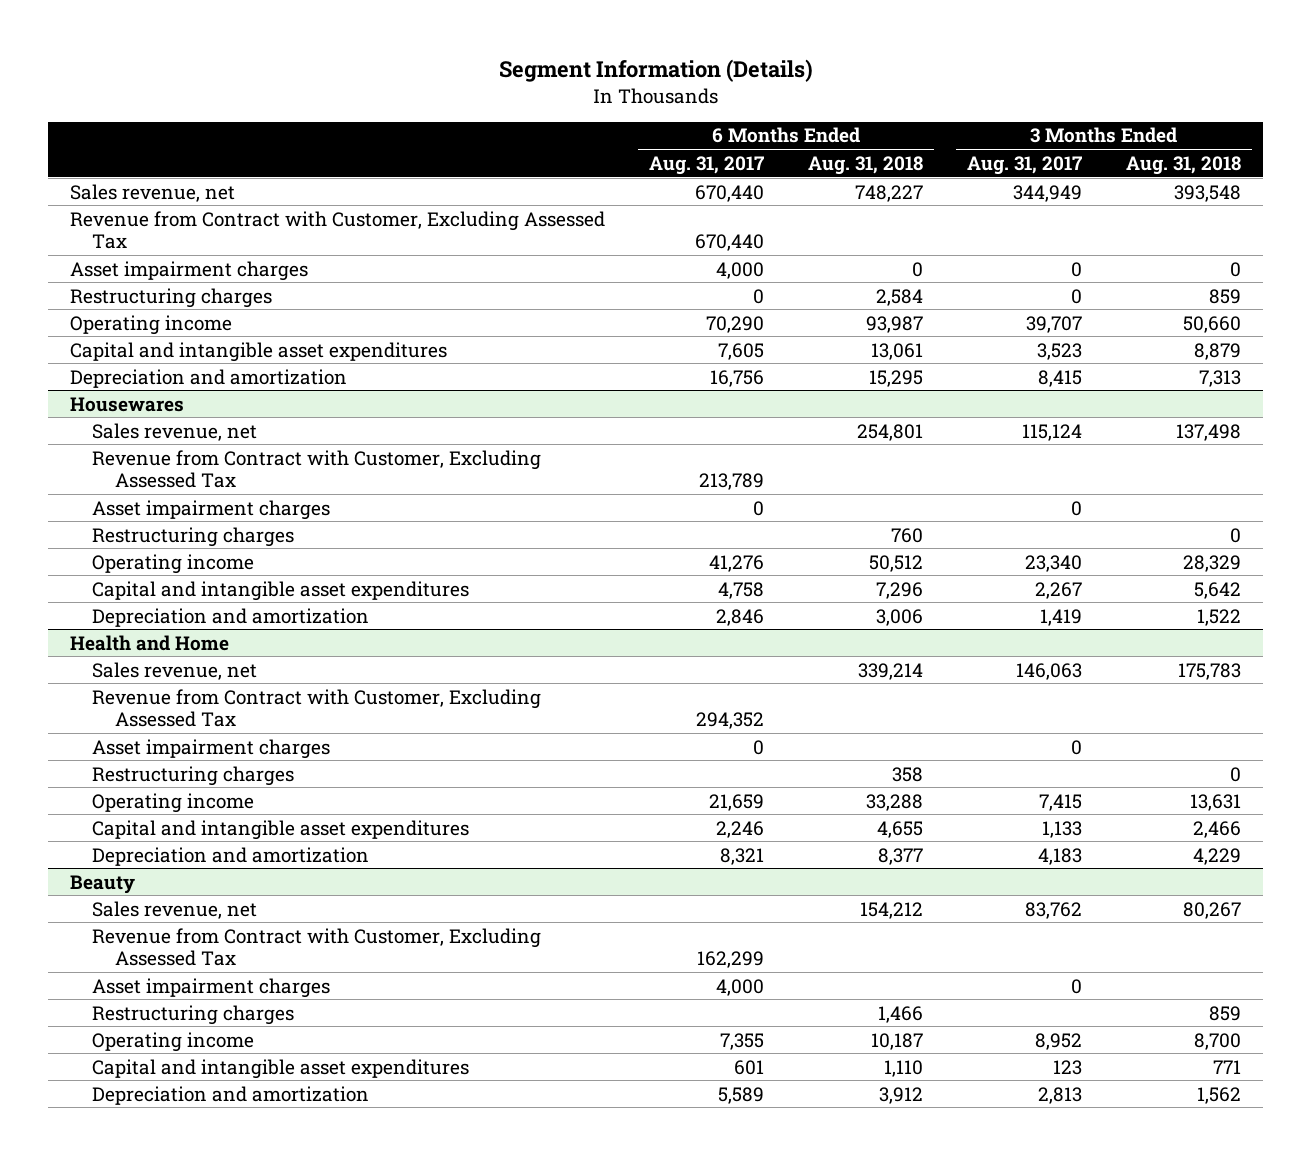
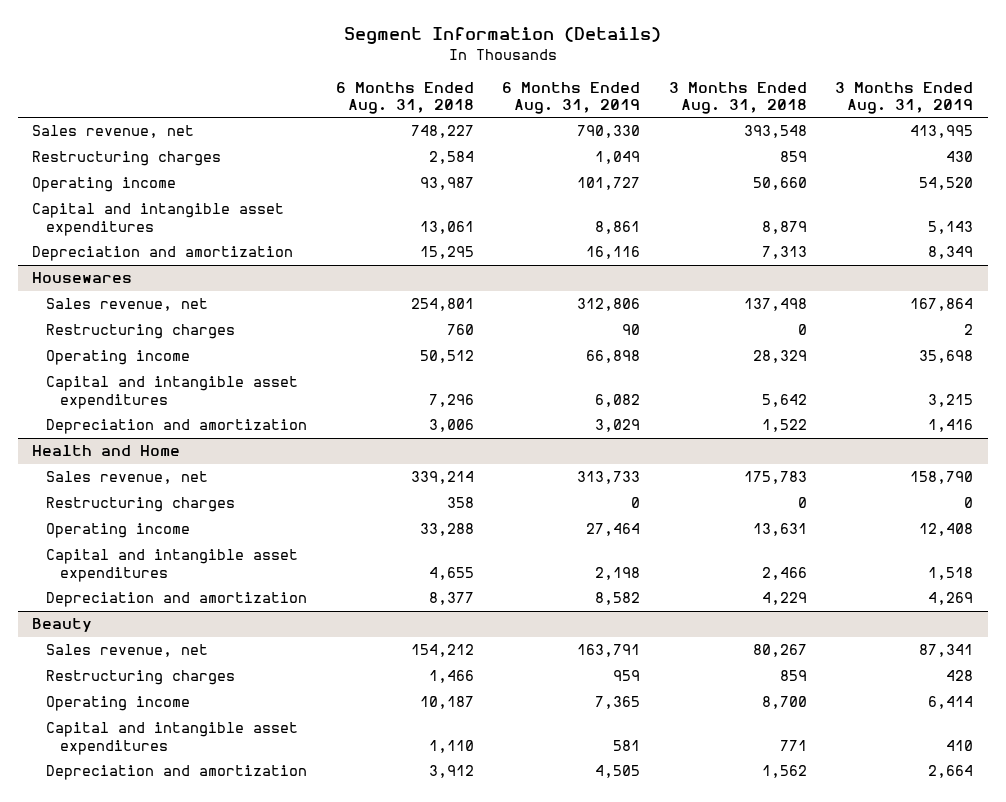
[649,155,765,175] Aug. 31, 2017 -> none
[967,155,1083,175] Aug. 31, 2017 -> none
none -> [502,81,641,114] 6 Months Ended Aug. 31, 2019
none -> [835,81,974,114] 3 Months Ended Aug. 31, 2019
[69,210,605,250] Revenue from Contract with Customer, Excluding Assessed Tax -> none
[69,260,308,281] Asset impairment charges -> none
[92,449,542,489] Revenue from Contract with Customer, Excluding Assessed Tax -> none
[92,499,331,520] Asset impairment charges -> none
[92,688,542,728] Revenue from Contract with Customer, Excluding Assessed Tax -> none
[92,738,331,759] Asset impairment charges -> none
[92,927,542,967] Revenue from Contract with Customer, Excluding Assessed Tax -> none
[92,977,331,998] Asset impairment charges -> none

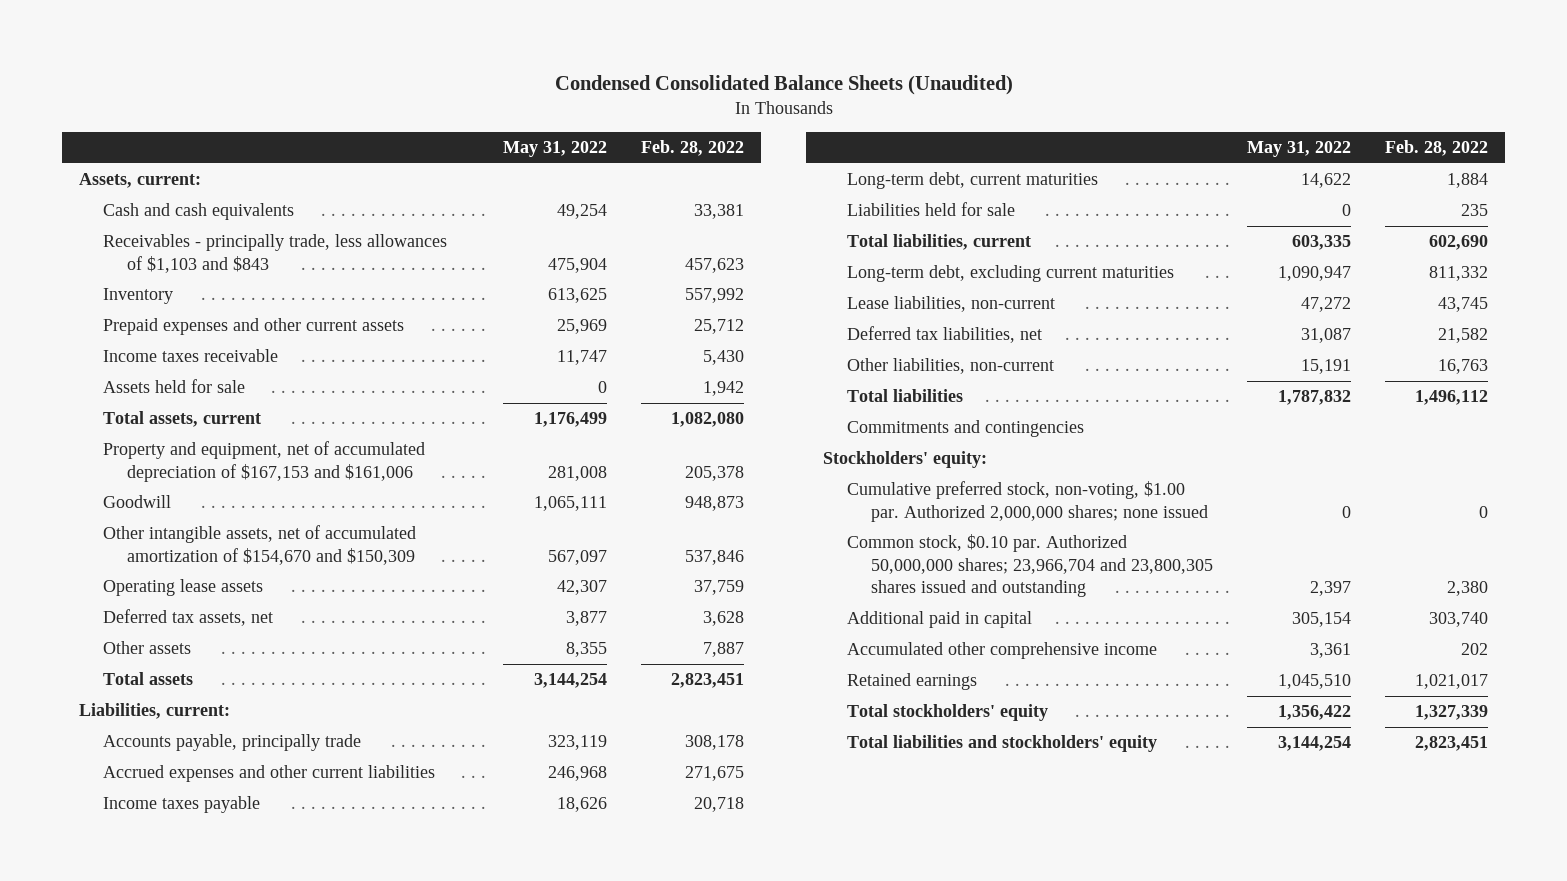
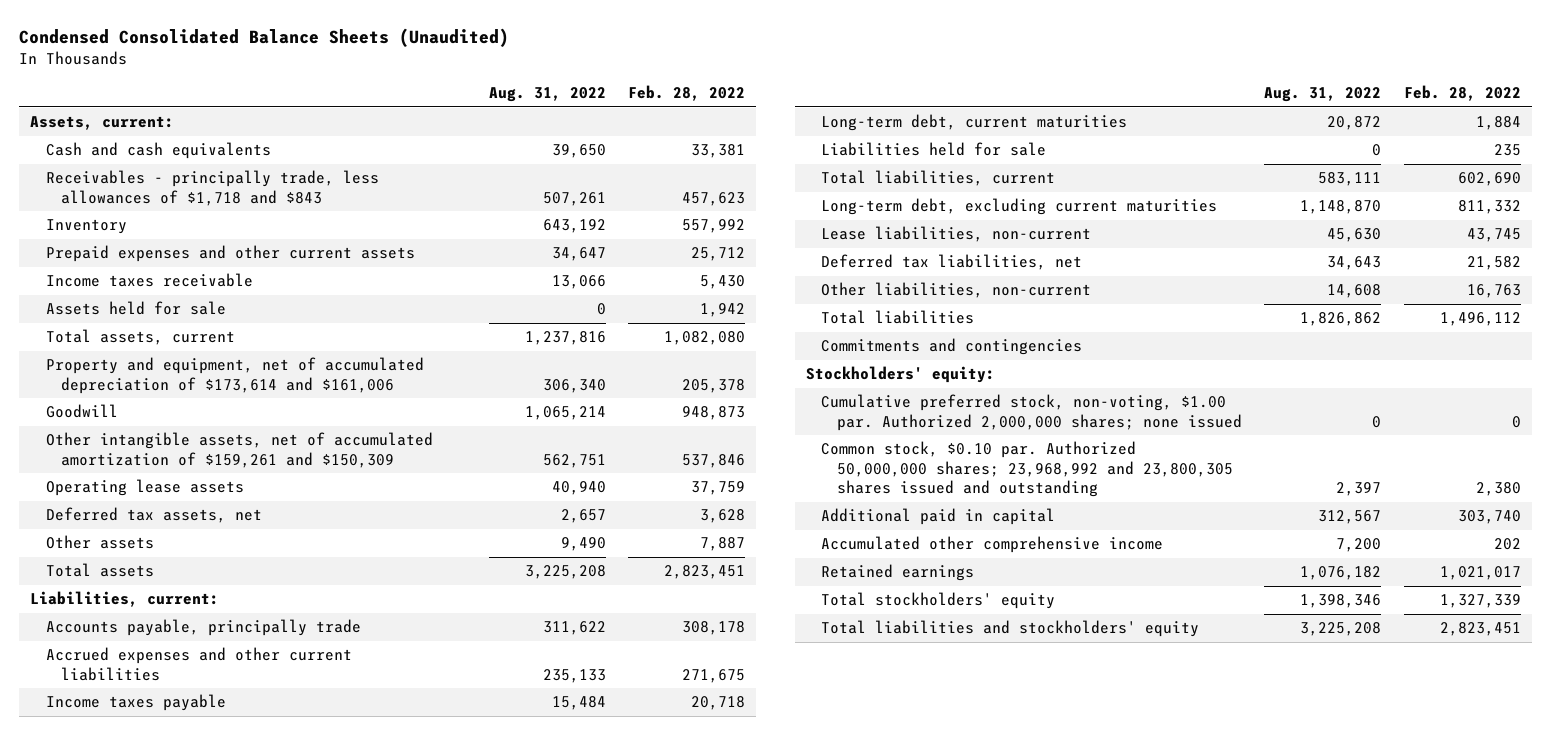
[503,141,608,158] May 31, 2022 -> none
none -> [488,87,606,103] Aug. 31, 2022
[103,234,448,273] Receivables - principally trade, less allowances of $1,103 and $843 -> [45,170,379,206] Receivables - principally trade, less allowances of $1,718 and $843
[103,441,426,482] Property and equipment, net of accumulated depreciation of $167,153 and $161,006 -> [45,357,424,394] Property and equipment, net of accumulated depreciation of $173,614 and $161,006
[103,525,417,565] Other intangible assets, net of accumulated amortization of $154,670 and $150,309 -> [45,432,433,468] Other intangible assets, net of accumulated amortization of $159,261 and $150,309
[846,534,1213,598] Common stock, $0.10 par. Authorized 50,000,000 shares; 23,966,704 and 23,800,305 shares issued and outstanding -> [821,441,1233,498] Common stock, $0.10 par. Authorized 50,000,000 shares; 23,968,992 and 23,800,305 shares issued and outstanding

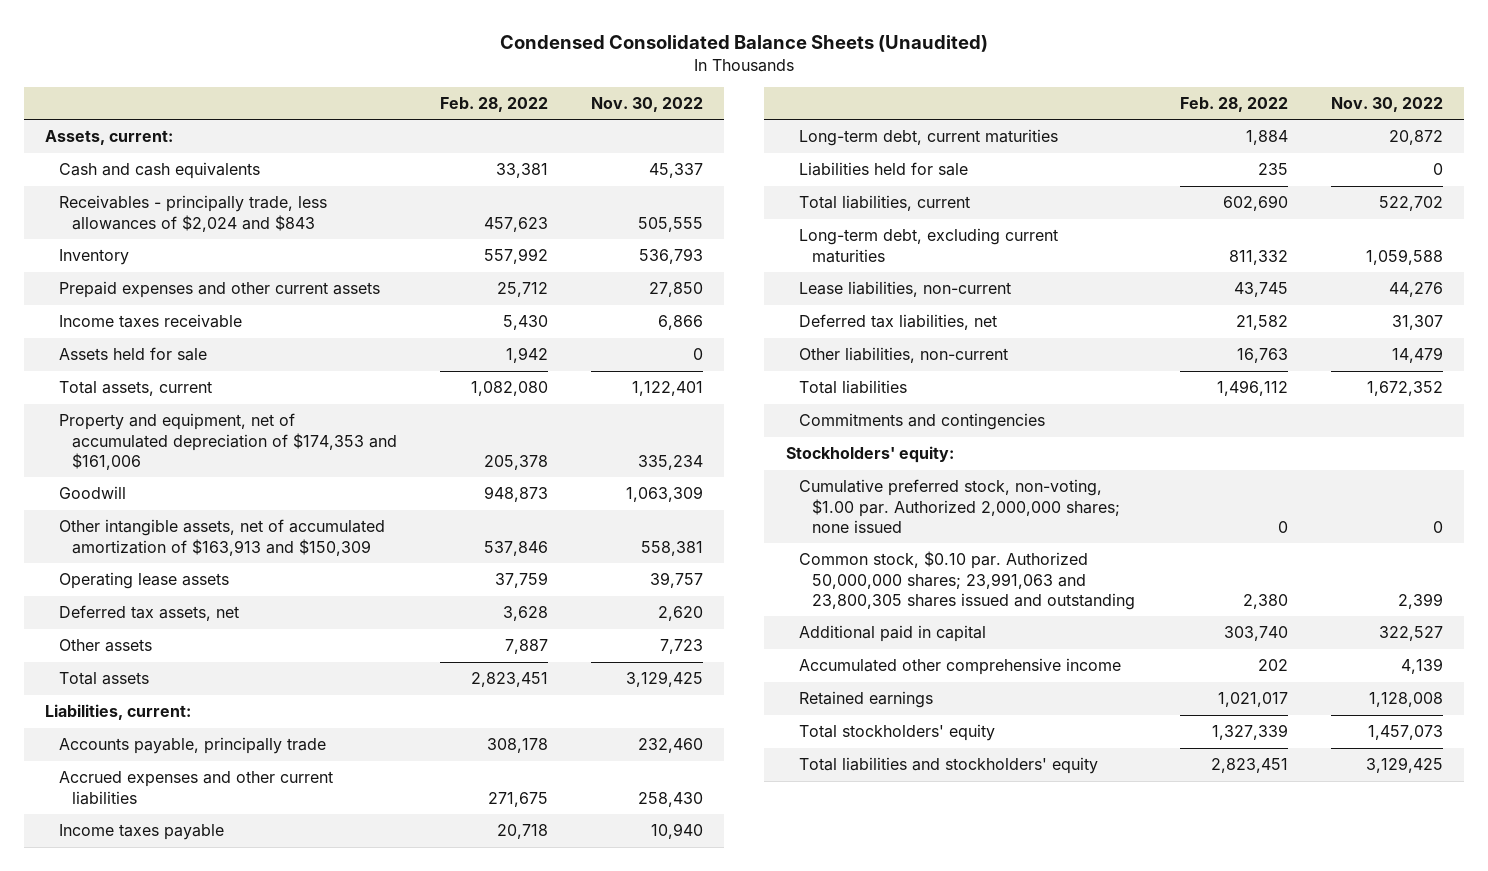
[488,87,606,103] Aug. 31, 2022 -> none
none -> [590,96,703,112] Nov. 30, 2022
[45,170,379,206] Receivables - principally trade, less allowances of $1,718 and $843 -> [58,195,327,232] Receivables - principally trade, less allowances of $2,024 and $843
[45,357,424,394] Property and equipment, net of accumulated depreciation of $173,614 and $161,006 -> [58,413,397,470] Property and equipment, net of accumulated depreciation of $174,353 and $161,006
[45,432,433,468] Other intangible assets, net of accumulated amortization of $159,261 and $150,309 -> [58,519,385,556] Other intangible assets, net of accumulated amortization of $163,913 and $150,309
[821,441,1233,498] Common stock, $0.10 par. Authorized 50,000,000 shares; 23,968,992 and 23,800,305 shares issued and outstanding -> [798,551,1136,610] Common stock, $0.10 par. Authorized 50,000,000 shares; 23,991,063 and 23,800,305 shares issued and outstanding

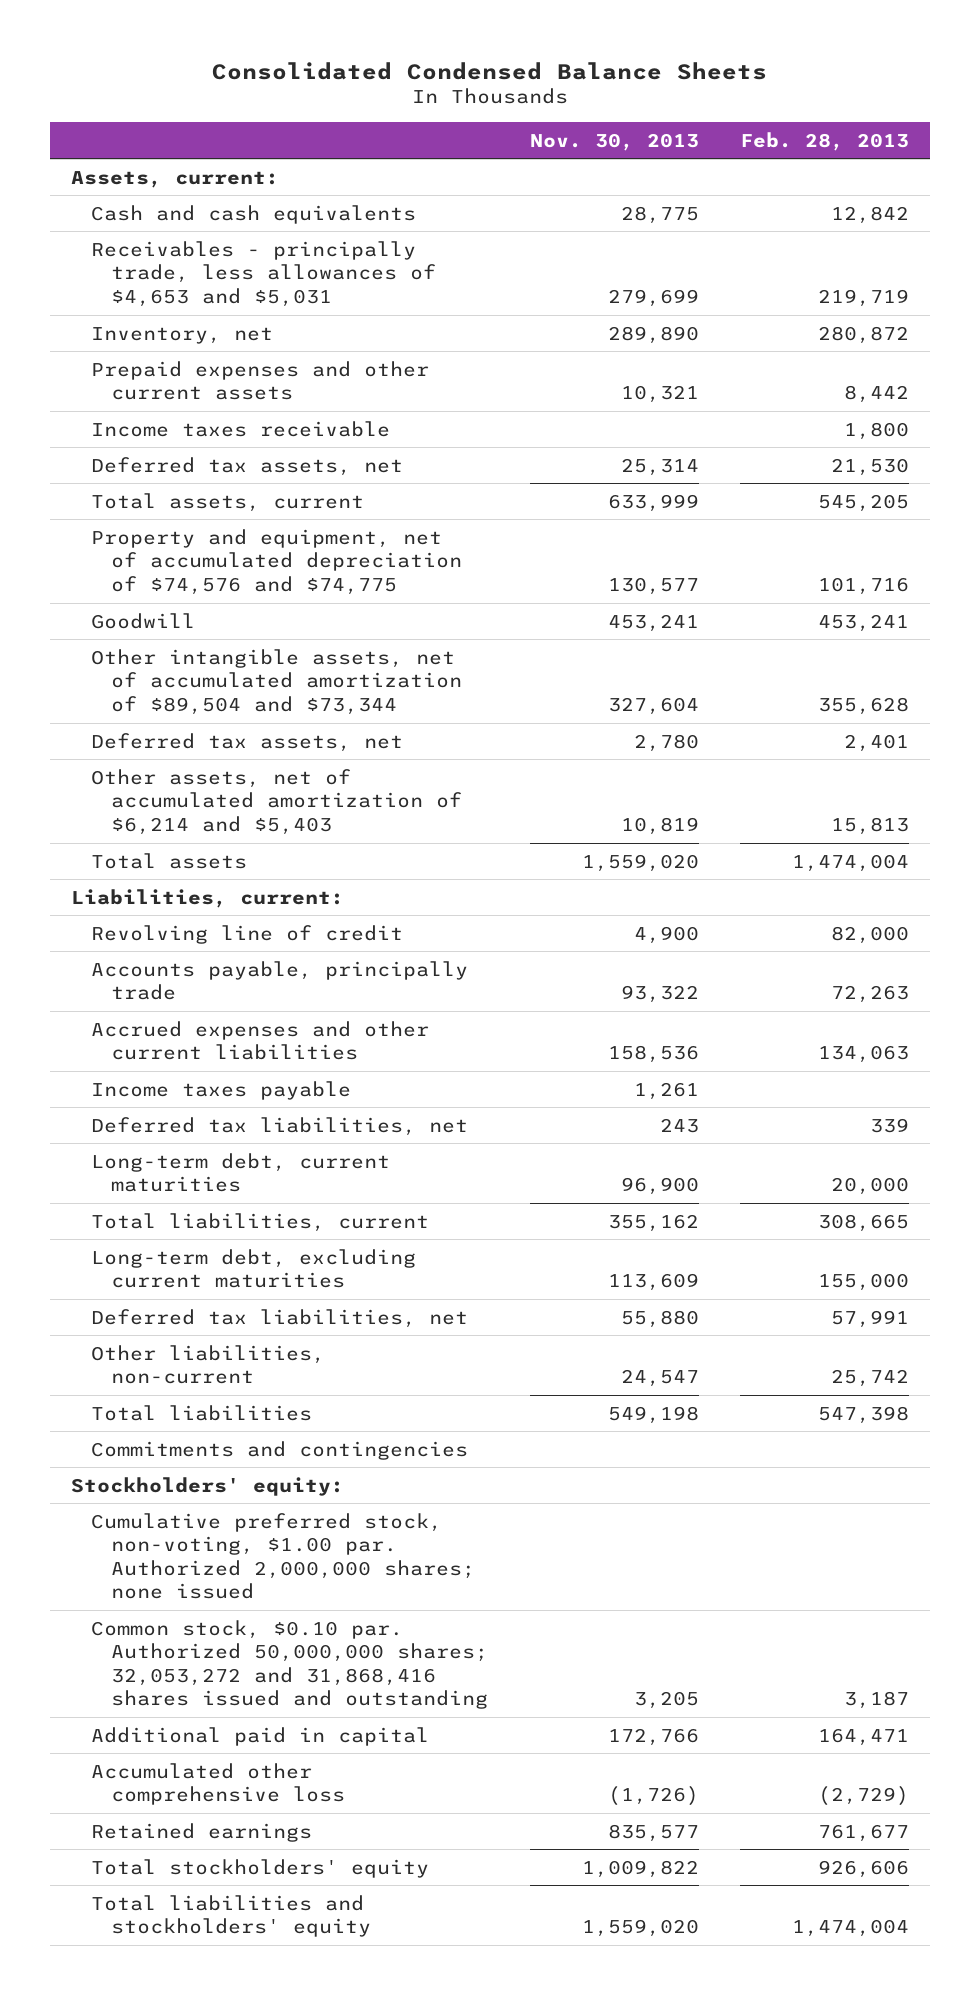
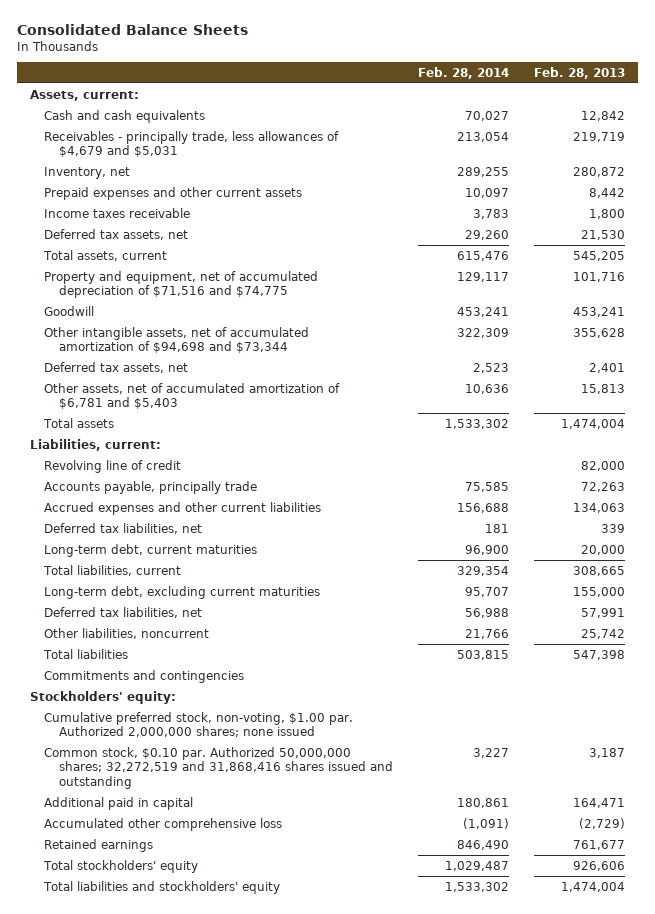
[212,61,768,80] Consolidated Condensed Balance Sheets -> [16,23,248,35] Consolidated Balance Sheets
[529,132,699,151] Nov. 30, 2013 -> none
none -> [417,66,509,79] Feb. 28, 2014
[91,240,437,307] Receivables - principally trade, less allowances of $4,653 and $5,031 -> [44,130,340,158] Receivables - principally trade, less allowances of $4,679 and $5,031
[91,528,463,595] Property and equipment, net of accumulated depreciation of $74,576 and $74,775 -> [44,270,319,299] Property and equipment, net of accumulated depreciation of $71,516 and $74,775
[91,648,463,715] Other intangible assets, net of accumulated amortization of $89,504 and $73,344 -> [44,326,310,354] Other intangible assets, net of accumulated amortization of $94,698 and $73,344
[91,768,463,835] Other assets, net of accumulated amortization of $6,214 and $5,403 -> [44,382,341,410] Other assets, net of accumulated amortization of $6,781 and $5,403
[91,1080,352,1100] Income taxes payable -> none
[91,1344,326,1385] Other liabilities, non-current -> [44,627,210,639] Other liabilities, noncurrent
[91,1619,489,1710] Common stock, $0.10 par. Authorized 50,000,000 shares; 32,053,272 and 31,868,416 shares issued and outstanding -> [44,746,393,789] Common stock, $0.10 par. Authorized 50,000,000 shares; 32,272,519 and 31,868,416 shares issued and outstanding

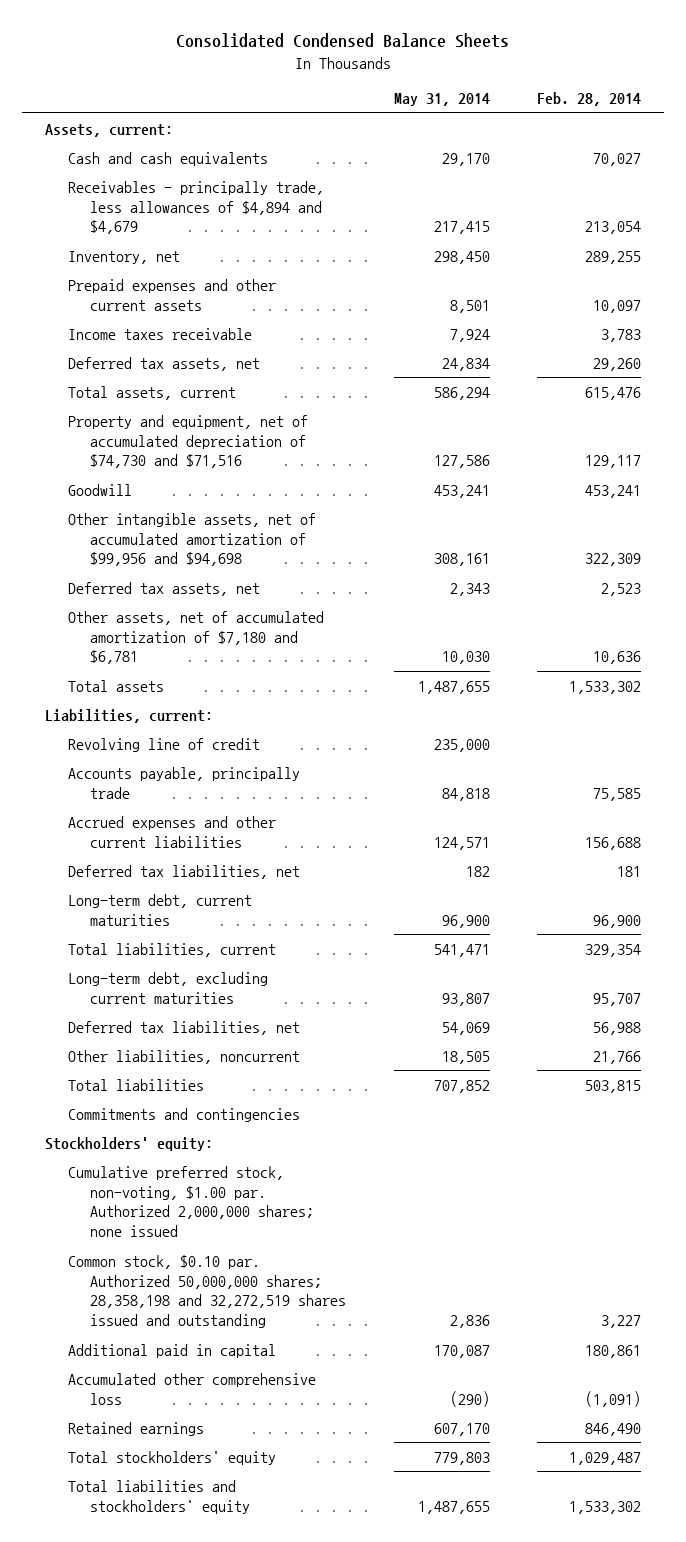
[16,23,248,35] Consolidated Balance Sheets -> [176,33,510,49] Consolidated Condensed Balance Sheets
[534,66,626,79] Feb. 28, 2013 -> none
none -> [393,93,490,107] May 31, 2014
[44,130,340,158] Receivables - principally trade, less allowances of $4,679 and $5,031 -> [67,180,324,235] Receivables - principally trade, less allowances of $4,894 and $4,679
[44,270,319,299] Property and equipment, net of accumulated depreciation of $71,516 and $74,775 -> [67,414,308,469] Property and equipment, net of accumulated depreciation of $74,730 and $71,516
[44,326,310,354] Other intangible assets, net of accumulated amortization of $94,698 and $73,344 -> [67,512,316,567] Other intangible assets, net of accumulated amortization of $99,956 and $94,698
[44,382,341,410] Other assets, net of accumulated amortization of $6,781 and $5,403 -> [67,610,324,665] Other assets, net of accumulated amortization of $7,180 and $6,781
[44,746,393,789] Common stock, $0.10 par. Authorized 50,000,000 shares; 32,272,519 and 31,868,416 shares issued and outstanding -> [67,1254,347,1329] Common stock, $0.10 par. Authorized 50,000,000 shares; 28,358,198 and 32,272,519 shares issued and outstanding

